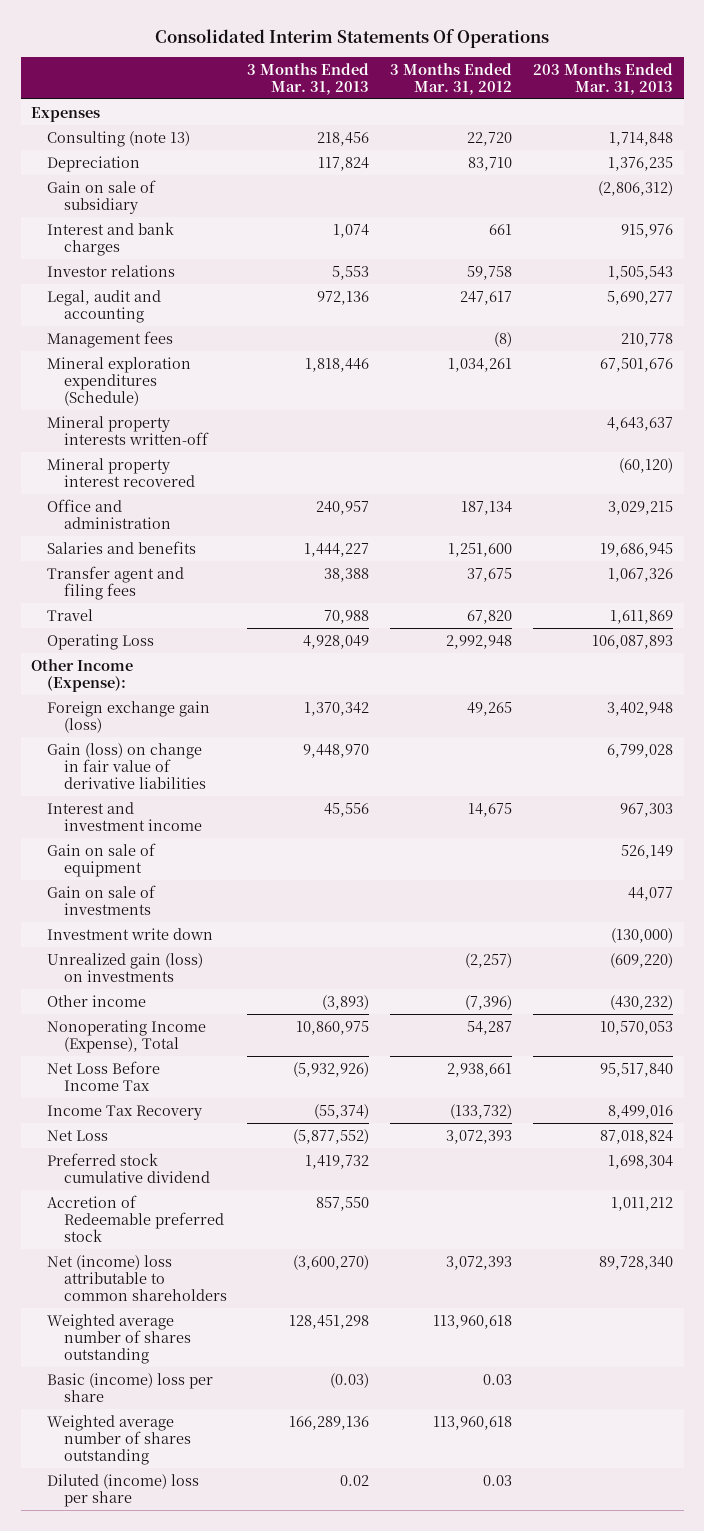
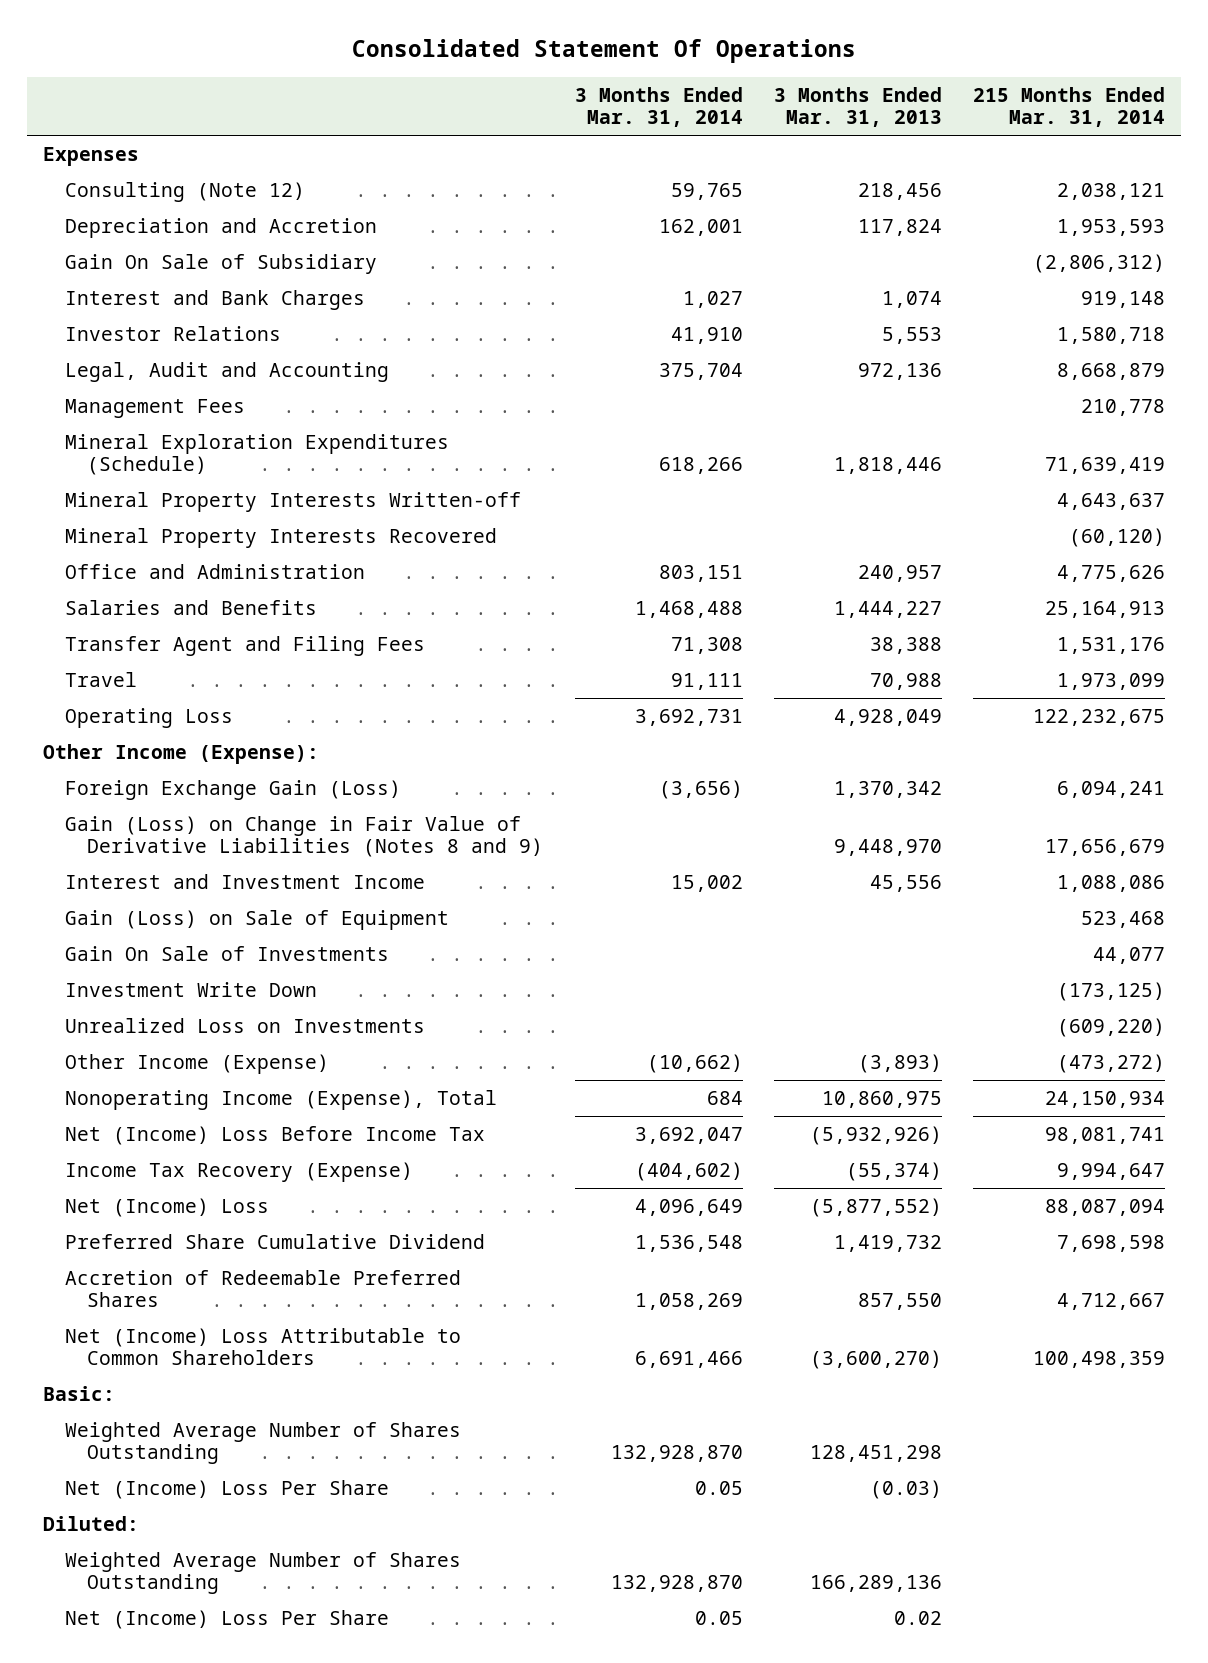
[155,28,550,48] Consolidated Interim Statements Of Operations -> [352,39,857,64] Consolidated Statement Of Operations
[390,62,513,95] 3 Months Ended Mar. 31, 2012 -> none
[533,62,674,95] 203 Months Ended Mar. 31, 2013 -> none
none -> [574,86,743,128] 3 Months Ended Mar. 31, 2014
none -> [973,86,1166,128] 215 Months Ended Mar. 31, 2014
[47,130,191,147] Consulting (note 13) -> [64,181,305,202] Consulting (Note 12)
[47,155,141,172] Depreciation -> [64,217,377,238] Depreciation and Accretion
[47,179,157,214] Gain on sale of subsidiary -> [64,253,377,274] Gain On Sale of Subsidiary
[47,221,175,256] Interest and bank charges -> [64,289,365,310] Interest and Bank Charges
[47,264,176,277] Investor relations -> [64,325,281,341] Investor Relations
[47,289,162,323] Legal, audit and accounting -> [64,361,389,382] Legal, Audit and Accounting
[47,330,174,348] Management fees -> [64,398,245,418] Management Fees
[47,356,192,406] Mineral exploration expenditures (Schedule) -> [64,433,449,476] Mineral Exploration Expenditures (Schedule)
[47,415,209,445] Mineral property interests written-off -> [64,491,521,512] Mineral Property Interests Written-off
[47,457,195,487] Mineral property interest recovered -> [64,527,497,548] Mineral Property Interests Recovered
[47,498,171,529] Office and administration -> [64,563,365,579] Office and Administration
[47,540,197,554] Salaries and benefits -> [64,599,317,615] Salaries and Benefits
[47,565,185,600] Transfer agent and filing fees -> [64,635,425,656] Transfer Agent and Filing Fees
[47,700,211,733] Foreign exchange gain (loss) -> [64,779,401,800] Foreign Exchange Gain (Loss)
[47,742,206,789] Gain (loss) on change in fair value of derivative liabilities -> [64,815,544,858] Gain (Loss) on Change in Fair Value of Derivative Liabilities (Notes 8 and 9)
[47,801,202,831] Interest and investment income -> [64,873,425,889] Interest and Investment Income
[47,842,157,877] Gain on sale of equipment -> [64,909,449,930] Gain (Loss) on Sale of Equipment
[47,884,157,915] Gain on sale of investments -> [64,945,389,961] Gain On Sale of Investments
[47,927,214,940] Investment write down -> [64,981,317,997] Investment Write Down
[47,952,204,982] Unrealized gain (loss) on investments -> [64,1017,425,1033] Unrealized Loss on Investments
[47,994,147,1007] Other income -> [64,1053,329,1074] Other Income (Expense)
[47,1060,161,1091] Net Loss Before Income Tax -> [64,1125,485,1145] Net (Income) Loss Before Income Tax
[47,1104,203,1120] Income Tax Recovery -> [64,1161,413,1182] Income Tax Recovery (Expense)
[47,1129,109,1141] Net Loss -> [64,1197,269,1217] Net (Income) Loss
[47,1152,210,1183] Preferred stock cumulative dividend -> [64,1233,485,1249] Preferred Share Cumulative Dividend
[47,1194,224,1242] Accretion of Redeemable preferred stock -> [64,1269,461,1308] Accretion of Redeemable Preferred Shares
[47,1254,227,1301] Net (income) loss attributable to common shareholders -> [64,1327,461,1366] Net (Income) Loss Attributable to Common Shareholders
none -> [42,1385,115,1401] Basic:
[47,1313,191,1364] Weighted average number of shares outstanding -> [64,1421,461,1465] Weighted Average Number of Shares Outstanding
[47,1372,214,1402] Basic (income) loss per share -> [64,1479,389,1499] Net (Income) Loss Per Share
none -> [42,1515,139,1531] Diluted:
[47,1414,191,1465] Weighted average number of shares outstanding -> [64,1551,461,1595] Weighted Average Number of Shares Outstanding
[47,1473,200,1507] Diluted (income) loss per share -> [64,1609,389,1629] Net (Income) Loss Per Share

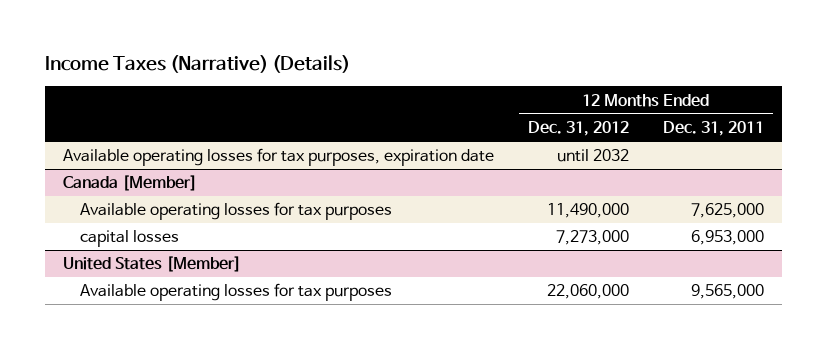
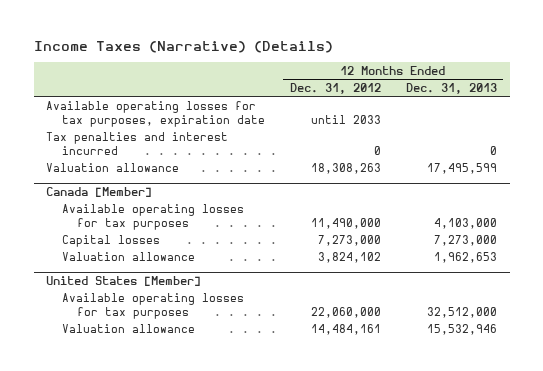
[663,121,765,137] Dec. 31, 2011 -> none
none -> [405,83,497,95] Dec. 31, 2013
[556,149,629,163] until 2032 -> [310,114,381,124] until 2033
none -> [46,131,229,155] Tax penalties and interest incurred
none -> [46,162,180,172] Valuation allowance
[80,230,180,248] capital losses -> [61,234,160,247] Capital losses
none -> [61,251,195,261] Valuation allowance
none -> [61,323,195,333] Valuation allowance

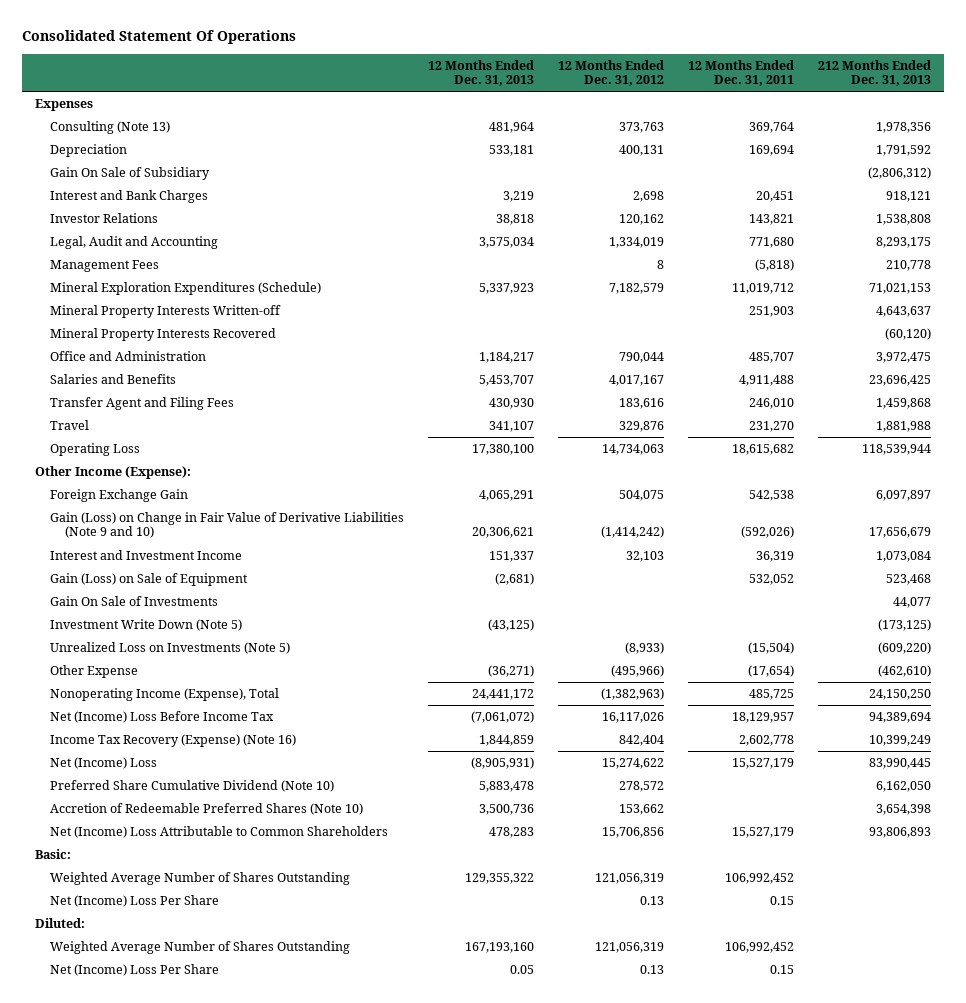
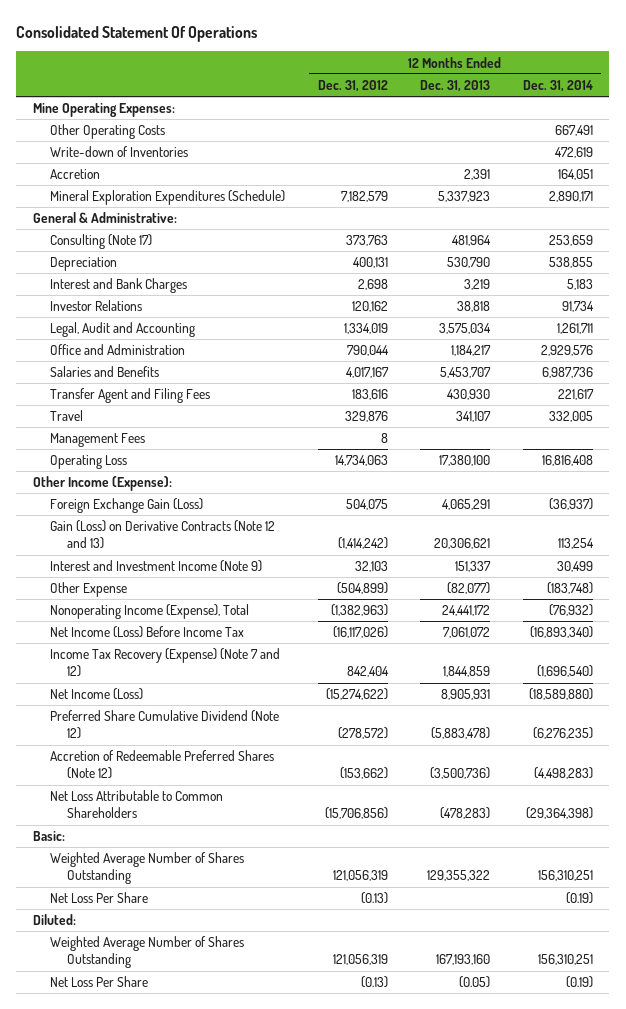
[688,59,795,87] 12 Months Ended Dec. 31, 2011 -> none
[818,59,932,87] 212 Months Ended Dec. 31, 2013 -> none
none -> [522,79,593,92] Dec. 31, 2014
[34,99,93,112] Expenses -> none
[49,167,210,181] Gain On Sale of Subsidiary -> none
none -> [32,103,175,118] Mine Operating Expenses:
none -> [49,124,165,140] Other Operating Costs
none -> [49,146,188,158] Write-down of Inventories
none -> [49,169,100,180] Accretion
[49,282,321,296] Mineral Exploration Expenditures (Schedule) -> [49,190,285,206] Mineral Exploration Expenditures (Schedule)
none -> [32,212,177,224] General & Administrative:
[49,121,170,135] Consulting (Note 13) -> [49,234,152,250] Consulting (Note 17)
[488,145,534,157] 533,181 -> [447,257,491,269] 530,790
[49,305,281,319] Mineral Property Interests Written-off -> none
[49,328,276,342] Mineral Property Interests Recovered -> none
[49,260,159,273] Management Fees -> [49,433,145,448] Management Fees
[49,573,248,587] Gain (Loss) on Sale of Equipment -> none
[49,596,218,607] Gain On Sale of Investments -> none
[49,619,242,632] Investment Write Down (Note 5) -> none
[49,642,290,655] Unrealized Loss on Investments (Note 5) -> none
[49,489,188,503] Foreign Exchange Gain -> [49,498,203,514] Foreign Exchange Gain (Loss)
[49,512,404,539] Gain (Loss) on Change in Fair Value of Derivative Liabilities (Note 9 and 10) -> [49,520,275,550] Gain (Loss) on Derivative Contracts (Note 12 and 13)
[49,550,242,561] Interest and Investment Income -> [49,560,262,573] Interest and Investment Income (Note 9)
[487,665,534,678] (36,271) -> [447,582,491,595] (82,077)
[611,665,665,678] (495,966) -> [336,582,388,595] (504,899)
[49,711,274,724] Net (Income) Loss Before Income Tax -> [49,626,244,639] Net Income (Loss) Before Income Tax
[470,711,534,724] (7,061,072) -> [443,627,491,639] 7,061,072
[602,712,665,724] 16,117,026 -> [332,626,388,639] (16,117,026)
[49,734,296,748] Income Tax Recovery (Expense) (Note 16) -> [49,648,280,678] Income Tax Recovery (Expense) (Note 7 and 12)
[49,757,157,770] Net (Income) Loss -> [49,688,143,701] Net Income (Loss)
[470,757,534,770] (8,905,931) -> [441,689,491,701] 8,905,931
[602,758,665,770] 15,274,622 -> [325,688,388,701] (15,274,622)
[49,780,334,793] Preferred Share Cumulative Dividend (Note 10) -> [49,710,279,740] Preferred Share Cumulative Dividend (Note 12)
[478,781,534,793] 5,883,478 -> [431,727,491,740] (5,883,478)
[619,781,665,793] 278,572 -> [337,727,388,740] (278,572)
[49,803,363,816] Accretion of Redeemable Preferred Shares (Note 10) -> [49,750,274,780] Accretion of Redeemable Preferred Shares (Note 12)
[478,804,534,816] 3,500,736 -> [430,767,491,780] (3,500,736)
[619,804,665,816] 153,662 -> [339,767,388,780] (153,662)
[49,826,388,839] Net (Income) Loss Attributable to Common Shareholders -> [49,790,223,819] Net Loss Attributable to Common Shareholders
[488,827,534,839] 478,283 -> [440,807,491,820] (478,283)
[602,827,665,839] 15,706,856 -> [324,807,388,820] (15,706,856)
[49,895,219,908] Net (Income) Loss Per Share -> [49,892,148,904] Net Loss Per Share
[640,896,665,906] 0.13 -> [360,892,388,905] (0.13)
[49,964,219,977] Net (Income) Loss Per Share -> [49,976,148,988] Net Loss Per Share
[509,965,534,975] 0.05 -> [459,976,491,989] (0.05)
[640,965,665,975] 0.13 -> [360,976,388,989] (0.13)

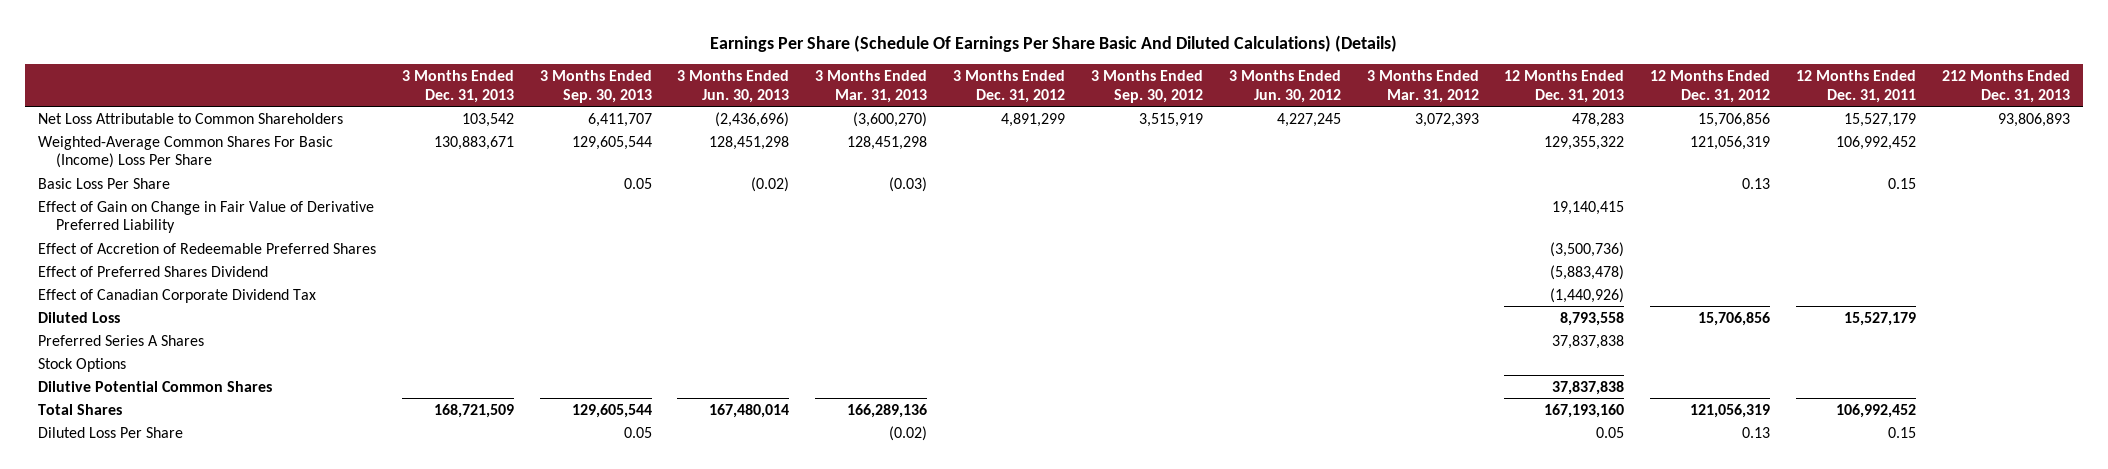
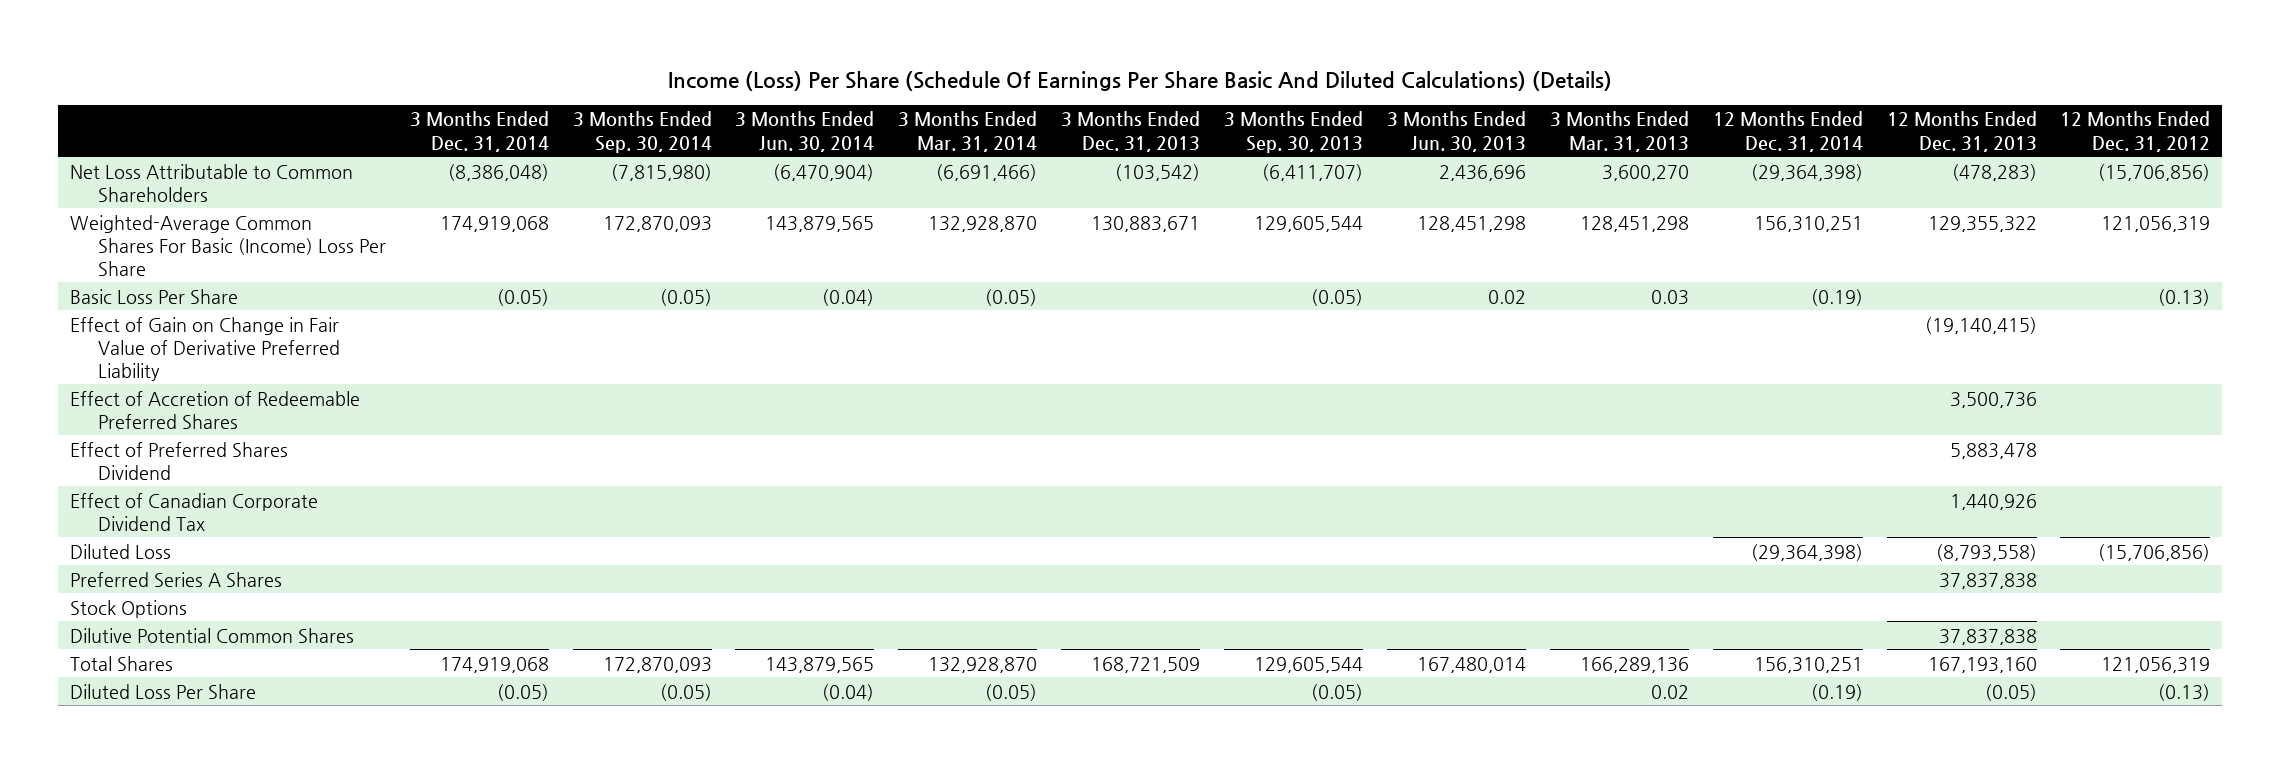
[709,34,1397,52] Earnings Per Share (Schedule Of Earnings Per Share Basic And Diluted Calculations) (Details) -> [668,70,1613,91] Income (Loss) Per Share (Schedule Of Earnings Per Share Basic And Diluted Calculations) (Details)
[953,69,1066,103] 3 Months Ended Dec. 31, 2012 -> none
[1090,69,1203,103] 3 Months Ended Sep. 30, 2012 -> none
[1228,69,1341,103] 3 Months Ended Jun. 30, 2012 -> none
[1366,69,1479,103] 3 Months Ended Mar. 31, 2012 -> none
[1796,69,1917,103] 12 Months Ended Dec. 31, 2011 -> none
[1942,69,2071,103] 212 Months Ended Dec. 31, 2013 -> none
none -> [409,111,549,152] 3 Months Ended Dec. 31, 2014
none -> [572,111,712,153] 3 Months Ended Sep. 30, 2014
none -> [735,111,875,152] 3 Months Ended Jun. 30, 2014
none -> [898,111,1038,152] 3 Months Ended Mar. 31, 2014
none -> [1712,111,1863,152] 12 Months Ended Dec. 31, 2014
[461,112,514,127] 103,542 -> [1115,163,1201,181] (103,542)
[587,112,652,127] 6,411,707 -> [1262,163,1364,181] (6,411,707)
[715,111,790,127] (2,436,696) -> [1438,164,1526,181] 2,436,696
[853,111,928,127] (3,600,270) -> [1601,164,1689,181] 3,600,270
[1572,112,1625,127] 478,283 -> [1951,163,2037,181] (478,283)
[1698,112,1771,127] 15,706,856 -> [2098,163,2211,181] (15,706,856)
[623,177,652,189] 0.05 -> [1311,288,1364,306] (0.05)
[751,176,790,192] (0.02) -> [1487,289,1526,304] 0.02
[889,176,928,192] (0.03) -> [1650,289,1689,305] 0.03
[1742,177,1771,189] 0.13 -> [2158,288,2211,306] (0.13)
[1552,200,1625,215] 19,140,415 -> [1924,316,2037,334] (19,140,415)
[1550,241,1625,257] (3,500,736) -> [1949,391,2037,408] 3,500,736
[1550,264,1625,280] (5,883,478) -> [1949,442,2037,459] 5,883,478
[1550,287,1625,303] (1,440,926) -> [1949,493,2037,510] 1,440,926
[1560,311,1625,326] 8,793,558 -> [1935,543,2037,561] (8,793,558)
[1698,311,1771,326] 15,706,856 -> [2098,543,2211,561] (15,706,856)
[623,426,652,438] 0.05 -> [1311,683,1364,701] (0.05)
[889,425,928,441] (0.02) -> [1650,684,1689,699] 0.02
[1596,426,1625,438] 0.05 -> [1984,683,2037,701] (0.05)
[1742,426,1771,438] 0.13 -> [2158,683,2211,701] (0.13)

